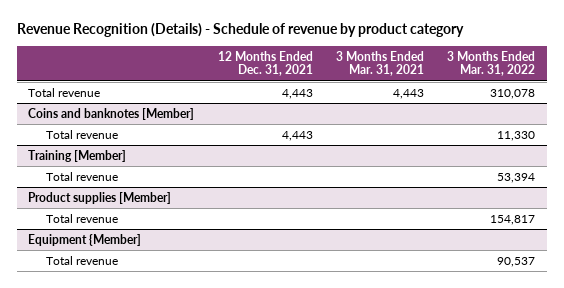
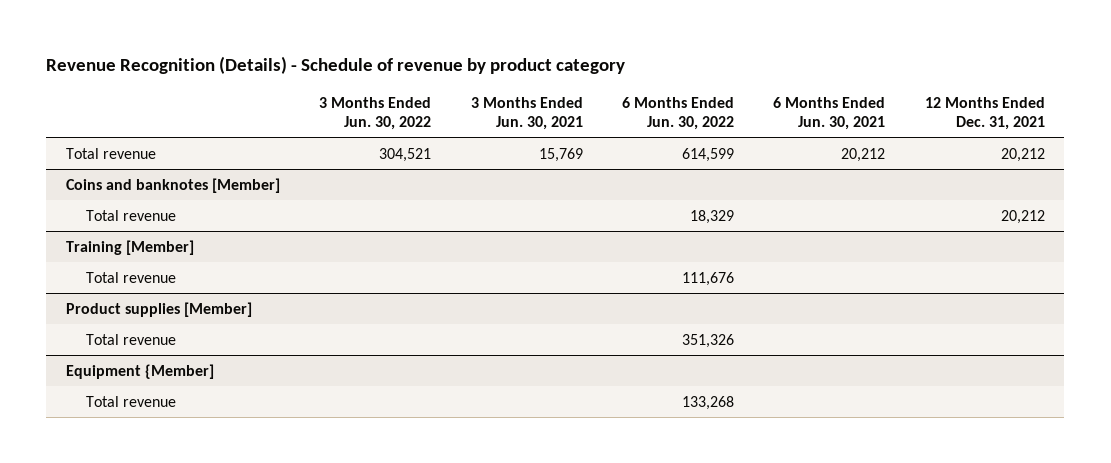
[335,50,424,77] 3 Months Ended Mar. 31, 2021 -> none
[447,50,536,77] 3 Months Ended Mar. 31, 2022 -> none
none -> [319,96,432,131] 3 Months Ended Jun. 30, 2022
none -> [470,96,583,131] 3 Months Ended Jun. 30, 2021
none -> [622,96,735,131] 6 Months Ended Jun. 30, 2022
none -> [773,96,886,131] 6 Months Ended Jun. 30, 2021
[281,88,313,99] 4,443 -> [1000,147,1045,162] 20,212
[281,130,313,141] 4,443 -> [1000,209,1045,224] 20,212

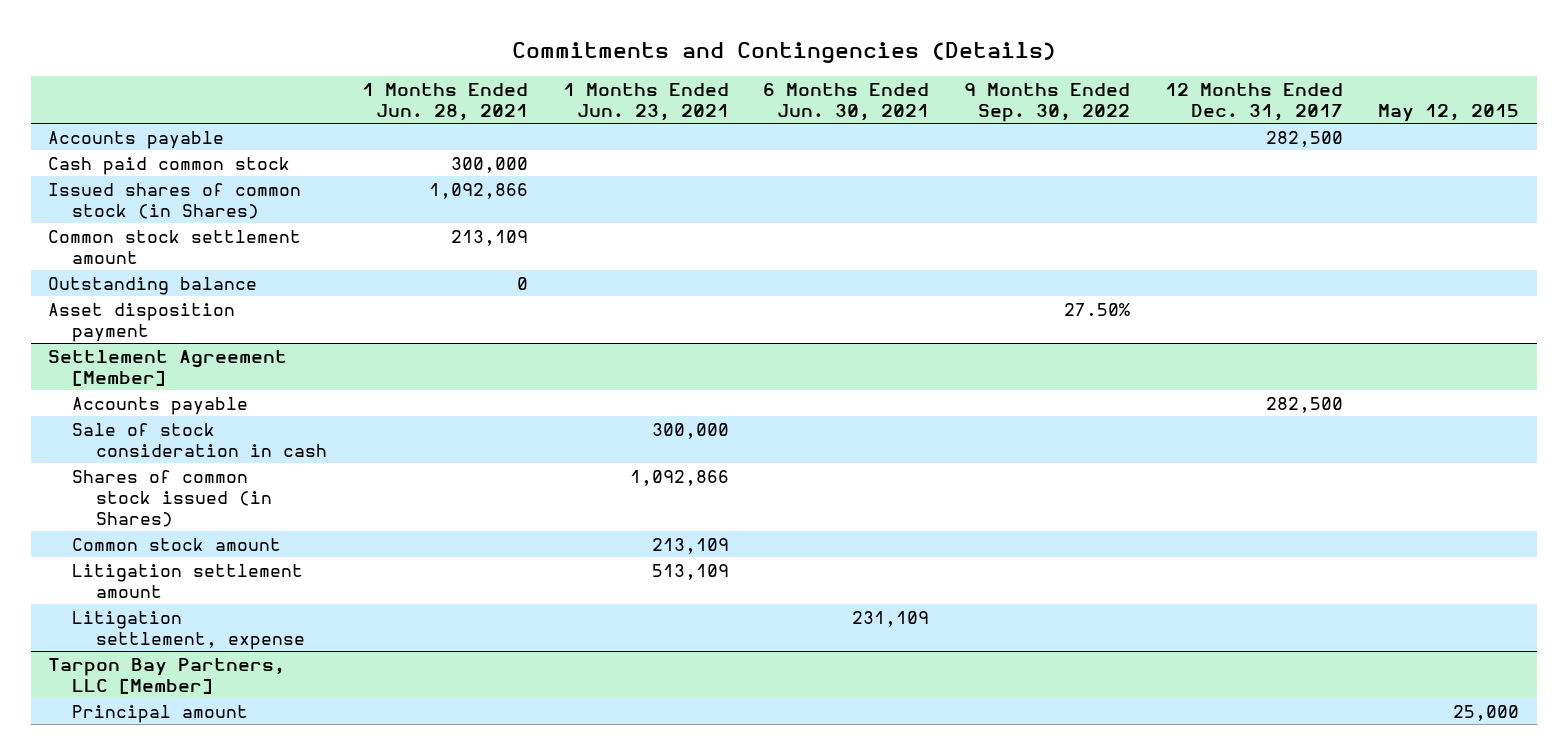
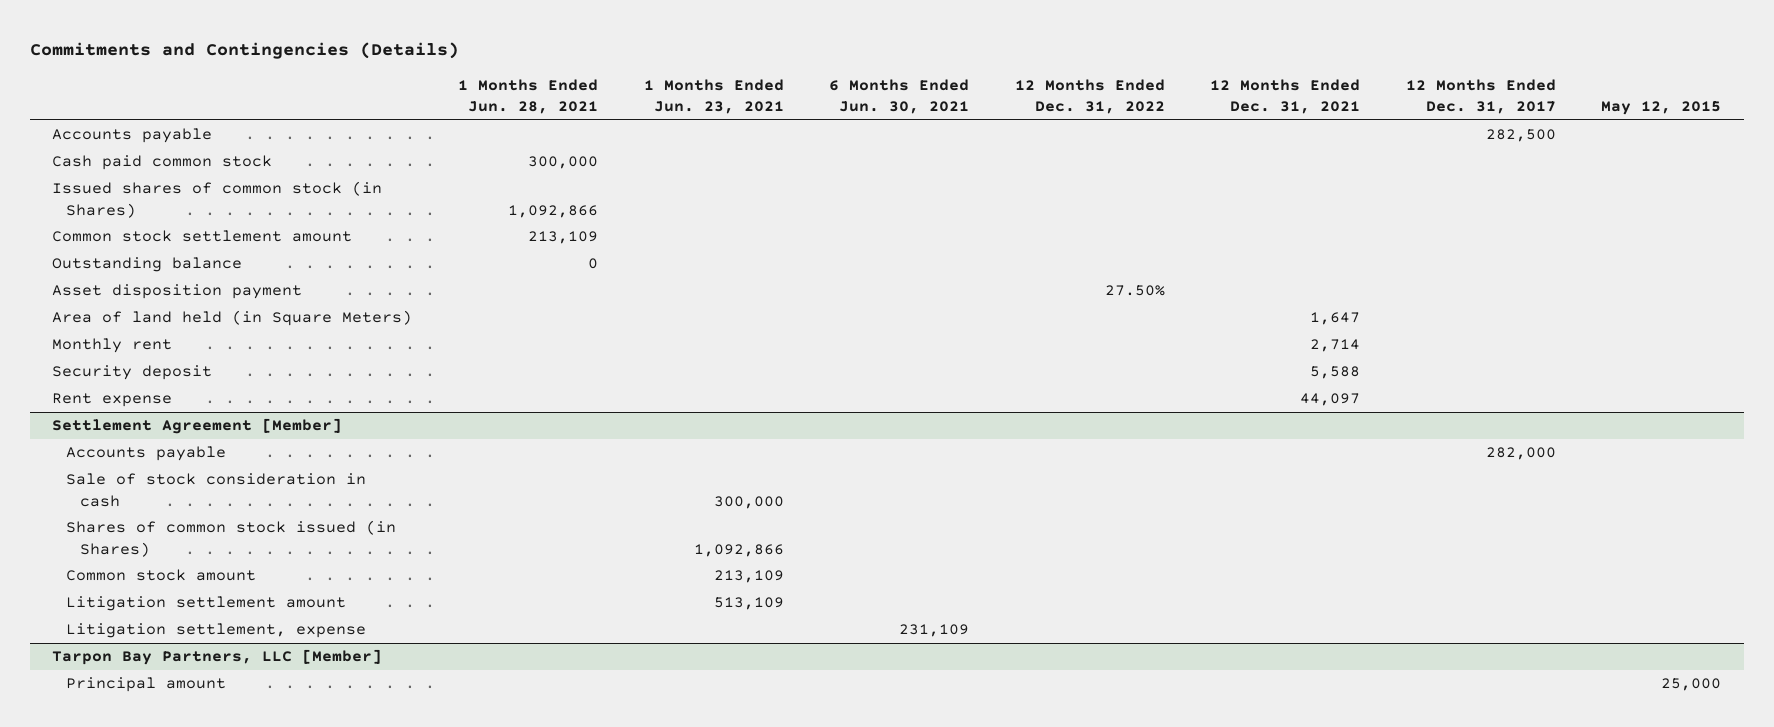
[964,82,1131,123] 9 Months Ended Sep. 30, 2022 -> none
none -> [1014,78,1165,114] 12 Months Ended Dec. 31, 2022
none -> [1210,78,1361,114] 12 Months Ended Dec. 31, 2021
none -> [52,310,413,327] Area of land held (in Square Meters)
none -> [52,338,173,354] Monthly rent
none -> [52,365,213,381] Security deposit
none -> [52,393,173,408] Rent expense
[1266,396,1344,413] 282,500 -> [1485,447,1556,461] 282,000

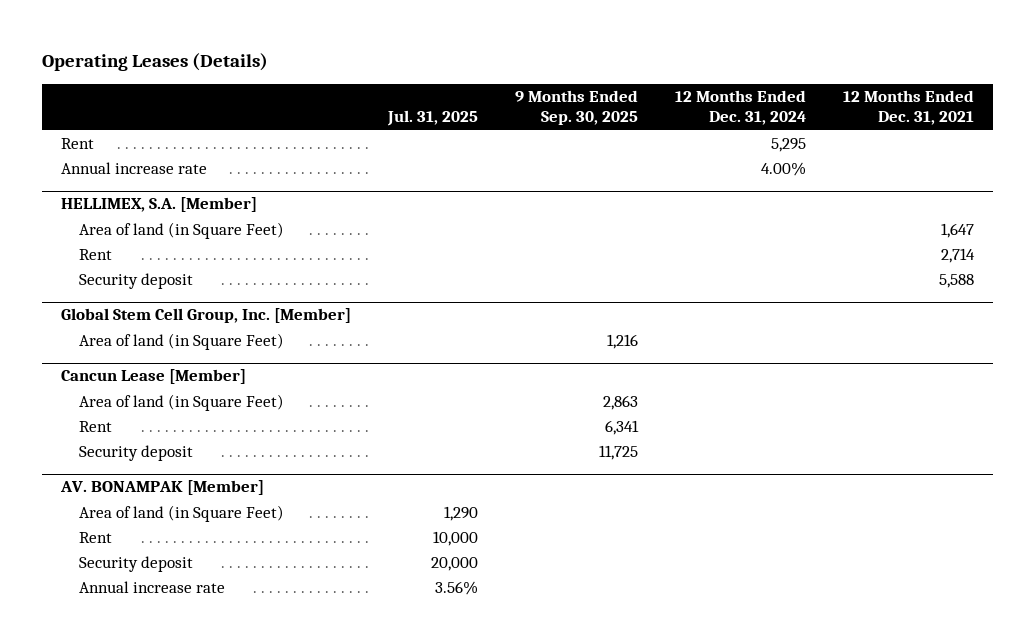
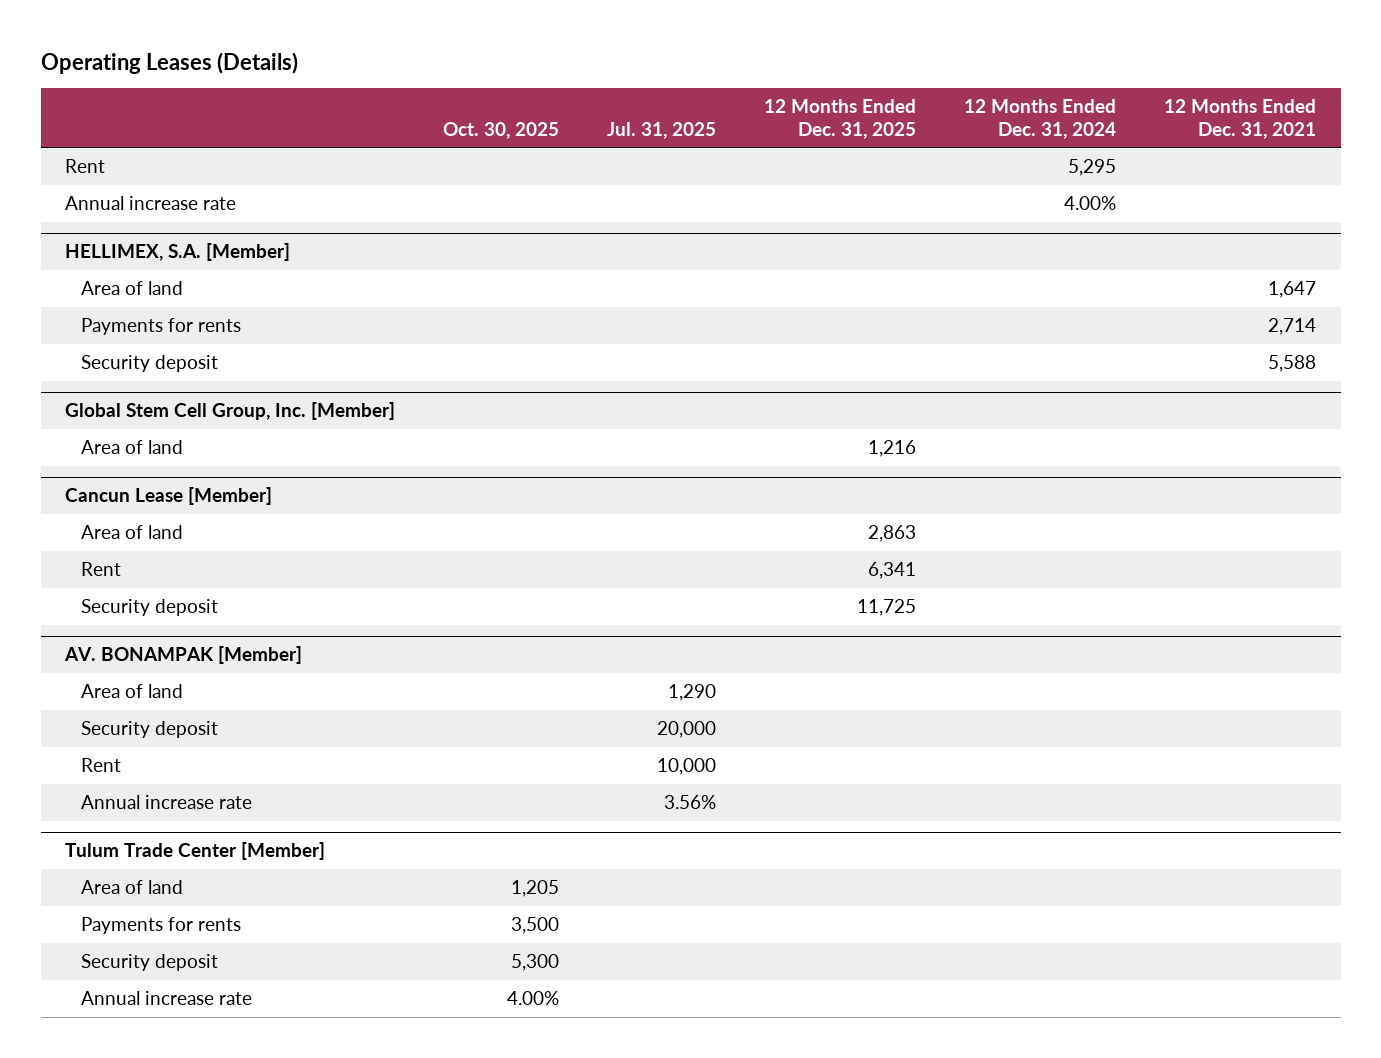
[514,90,638,126] 9 Months Ended Sep. 30, 2025 -> none
none -> [442,121,559,139] Oct. 30, 2025
none -> [764,99,917,139] 12 Months Ended Dec. 31, 2025
[78,222,284,240] Area of land (in Square Feet) -> [81,281,184,296] Area of land
[78,249,112,261] Rent -> [81,318,242,336] Payments for rents
[78,333,284,351] Area of land (in Square Feet) -> [81,440,184,455] Area of land
[78,394,284,412] Area of land (in Square Feet) -> [81,525,184,540] Area of land
[78,505,284,523] Area of land (in Square Feet) -> [81,684,184,699] Area of land
[78,532,112,544] Rent -> [81,758,122,773] Rent
none -> [64,842,325,861] Tulum Trade Center [Member]
none -> [81,880,184,895] Area of land
none -> [81,917,242,935] Payments for rents
none -> [81,954,219,972] Security deposit
none -> [81,991,253,1006] Annual increase rate

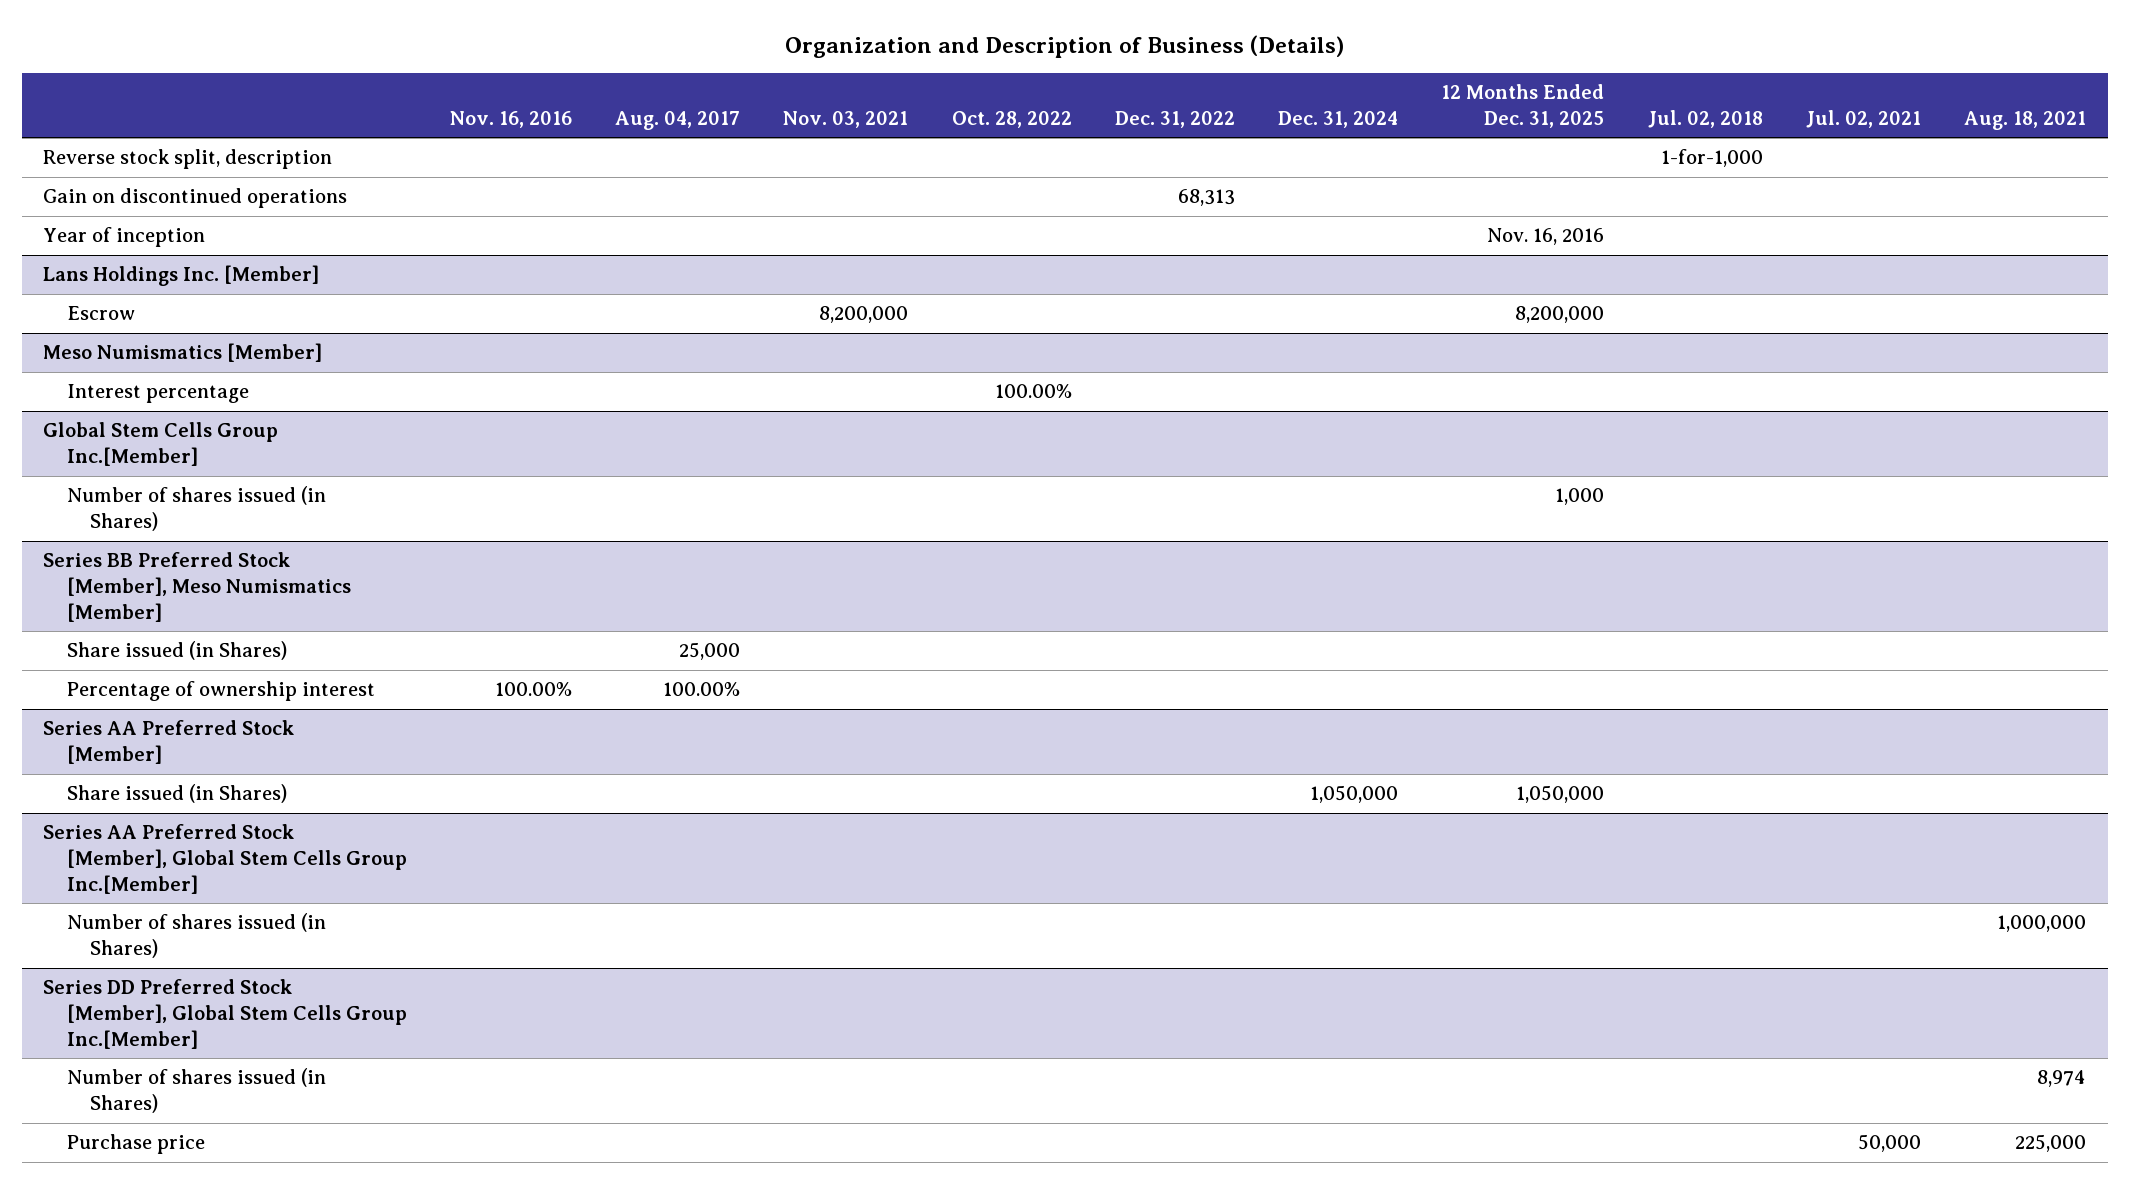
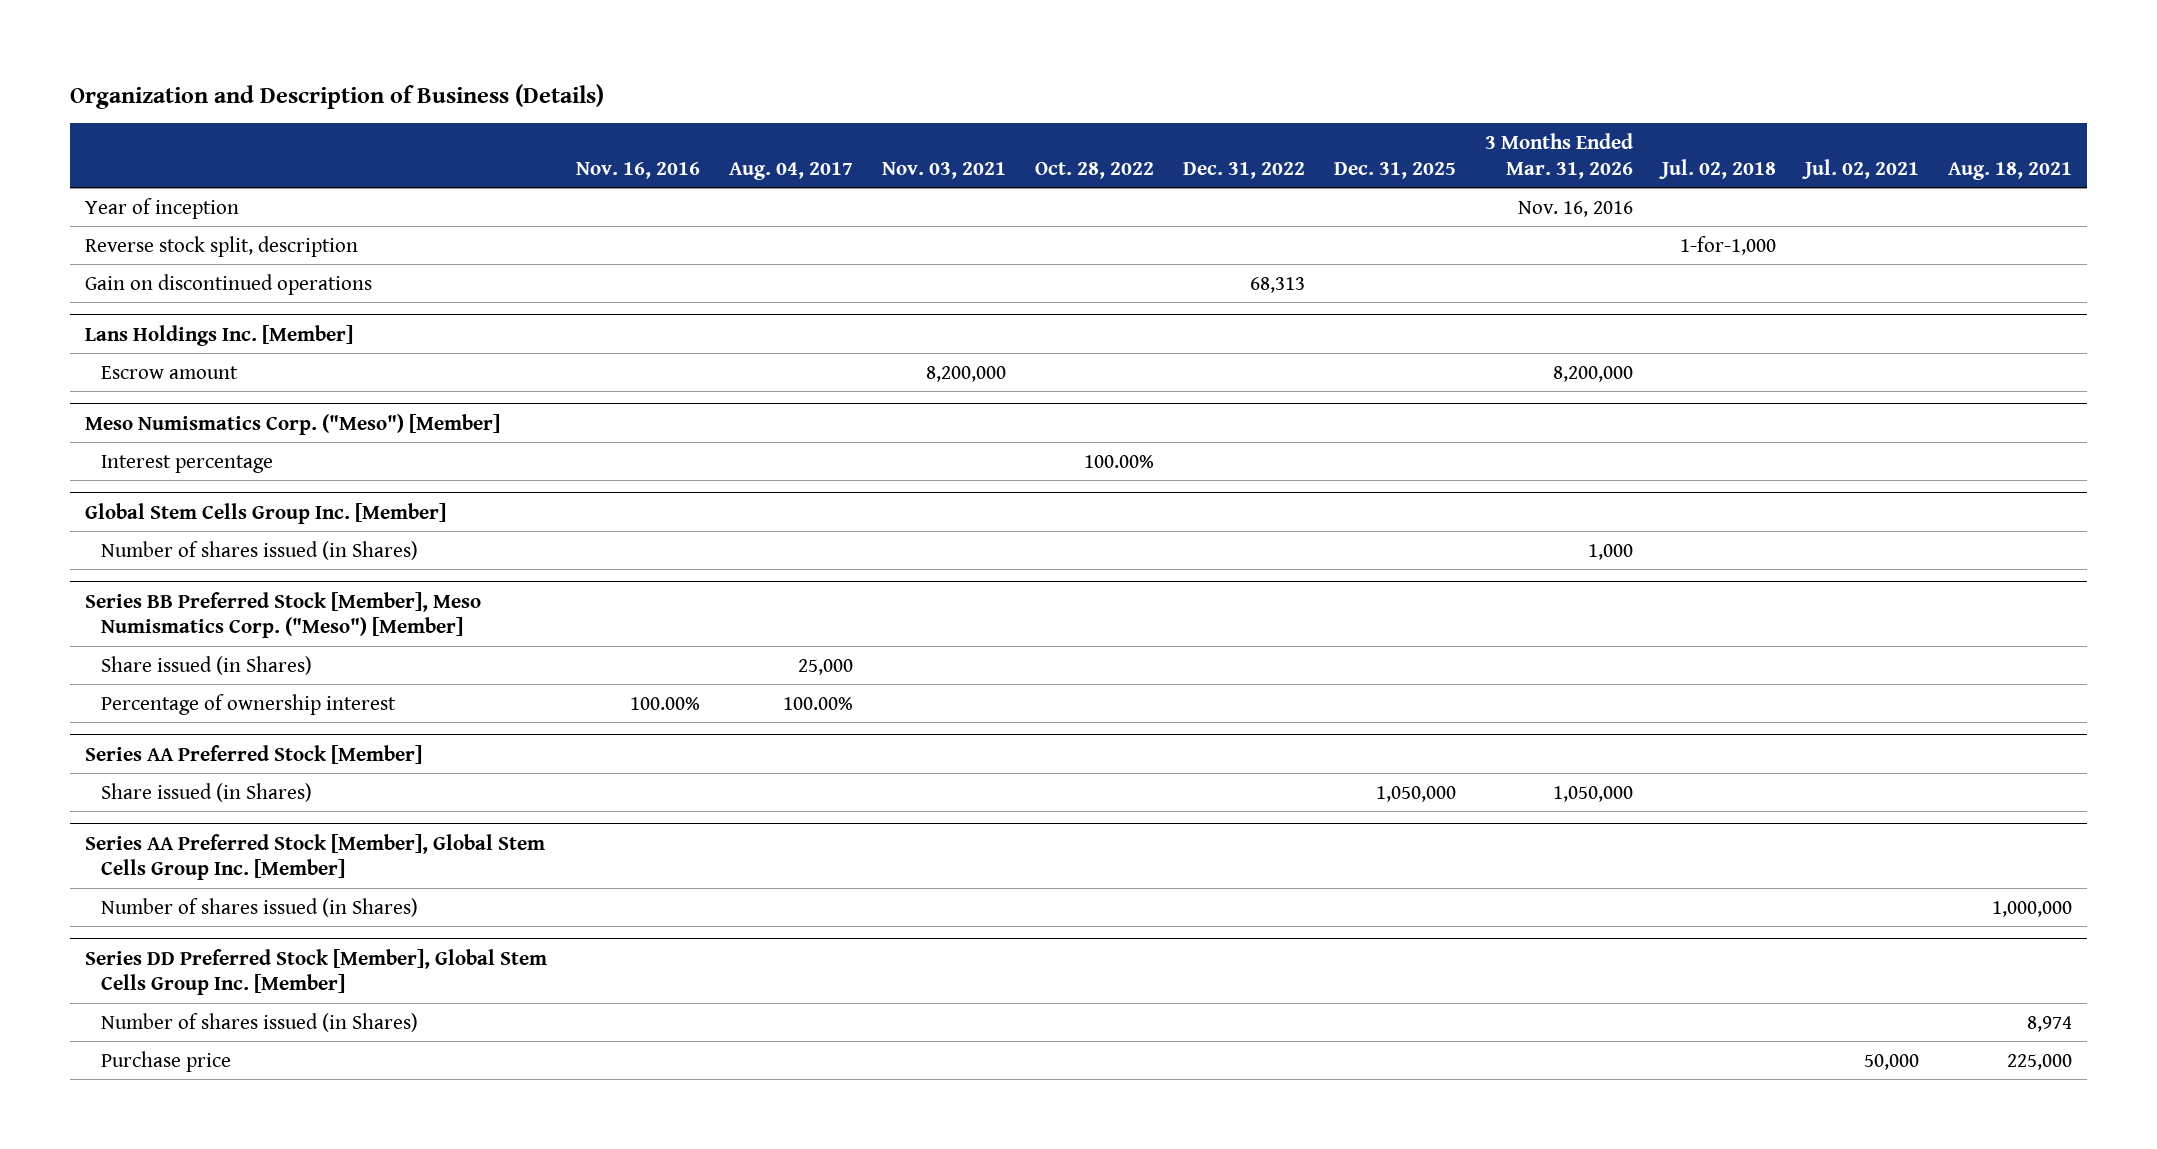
[1278,110,1399,128] Dec. 31, 2024 -> none
[1441,84,1605,128] 12 Months Ended Dec. 31, 2025 -> none
none -> [1333,161,1456,179] Dec. 31, 2025
none -> [1484,133,1633,179] 3 Months Ended Mar. 31, 2026
[43,227,206,248] Year of inception -> [84,197,239,219] Year of inception
[66,306,135,321] Escrow -> [100,365,238,379] Escrow amount
[43,343,323,363] Meso Numismatics [Member] -> [84,413,500,435] Meso Numismatics Corp. ("Meso") [Member]
[43,422,279,467] Global Stem Cells Group Inc.[Member] -> [84,502,446,524] Global Stem Cells Group Inc. [Member]
[43,552,351,622] Series BB Preferred Stock [Member], Meso Numismatics [Member] -> [84,591,481,639] Series BB Preferred Stock [Member], Meso Numismatics Corp. ("Meso") [Member]
[43,824,407,894] Series AA Preferred Stock [Member], Global Stem Cells Group Inc.[Member] -> [84,833,545,881] Series AA Preferred Stock [Member], Global Stem Cells Group Inc. [Member]
[43,979,407,1049] Series DD Preferred Stock [Member], Global Stem Cells Group Inc.[Member] -> [84,948,547,996] Series DD Preferred Stock [Member], Global Stem Cells Group Inc. [Member]

